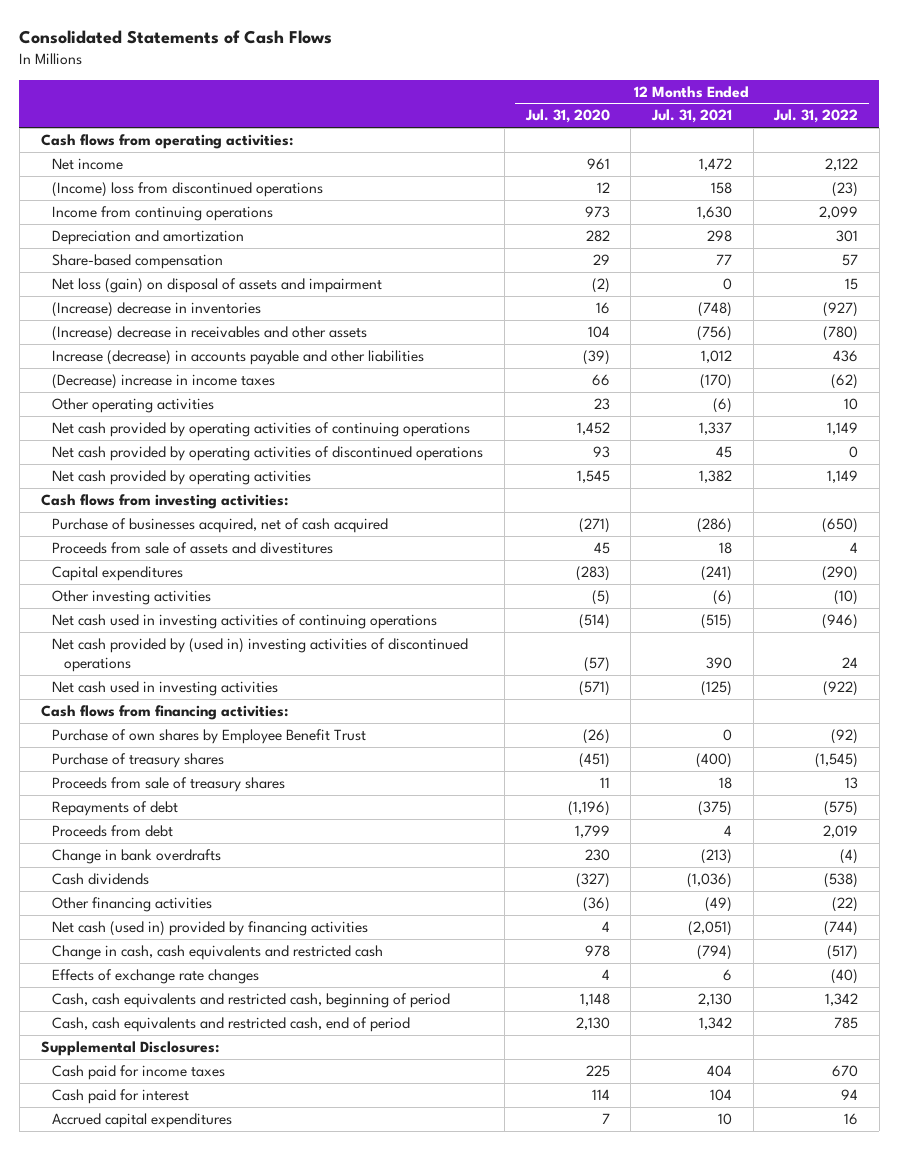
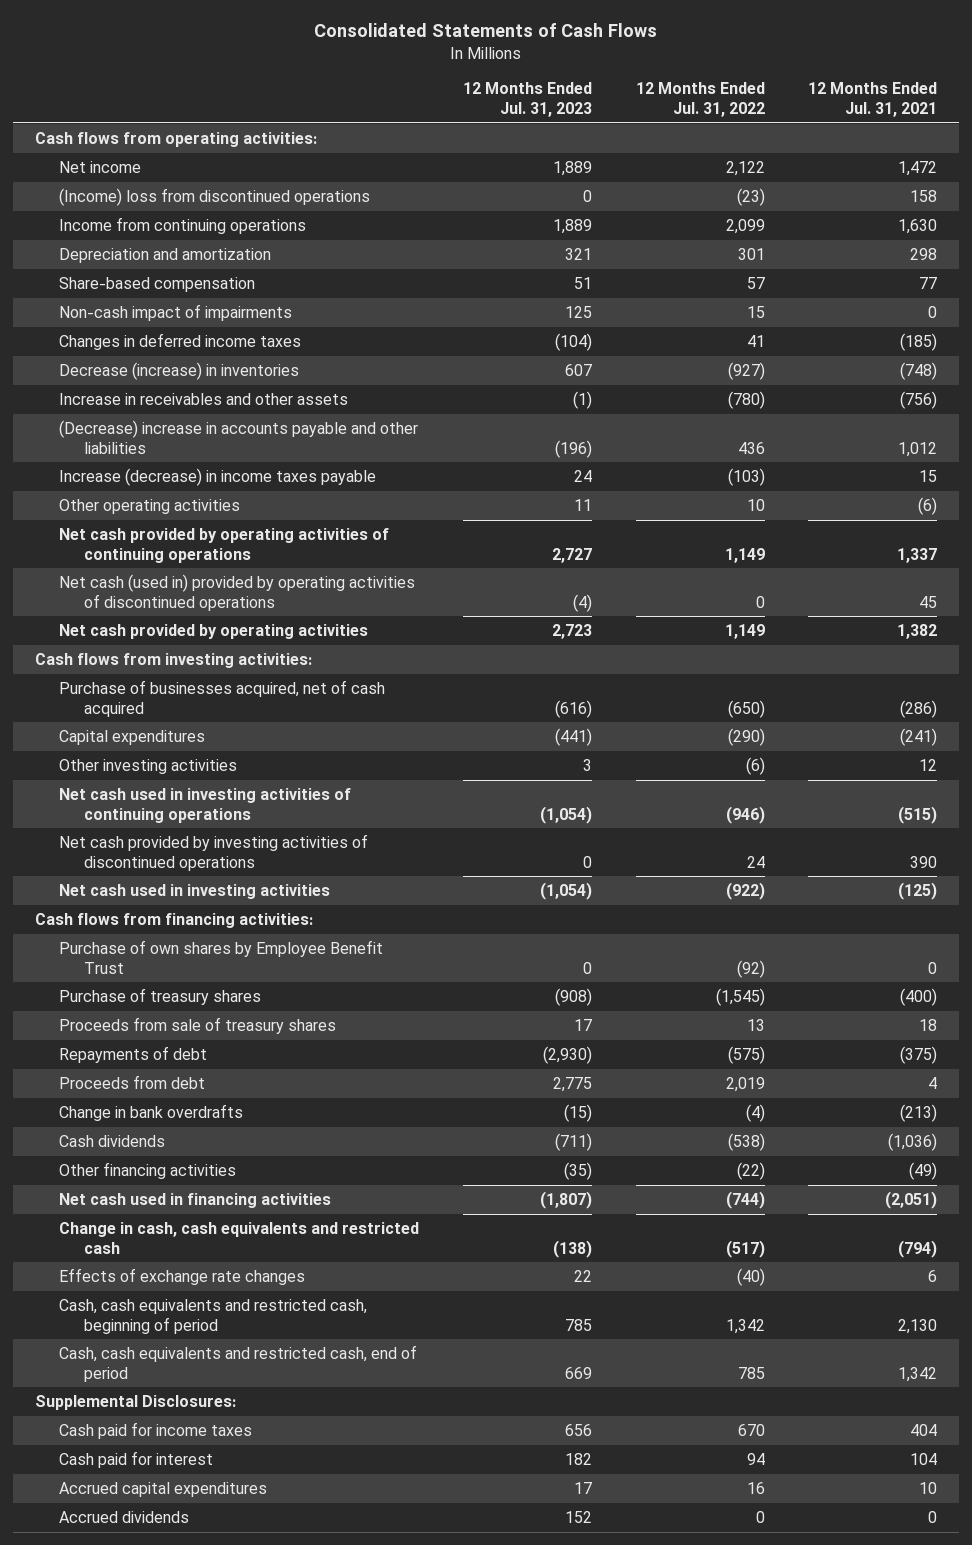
[524,109,610,124] Jul. 31, 2020 -> none
none -> [462,82,592,118] 12 Months Ended Jul. 31, 2023
[52,277,383,293] Net loss (gain) on disposal of assets and impairment -> [59,303,293,321] Non-cash impact of impairments
none -> [59,332,302,350] Changes in deferred income taxes
[52,301,262,317] (Increase) decrease in inventories -> [59,361,300,380] Decrease (increase) in inventories
[52,325,368,341] (Increase) decrease in receivables and other assets -> [59,392,349,405] Increase in receivables and other assets
[52,349,425,365] Increase (decrease) in accounts payable and other liabilities -> [59,419,419,454] (Decrease) increase in accounts payable and other liabilities
[52,373,276,389] (Decrease) increase in income taxes -> [59,467,377,486] Increase (decrease) in income taxes payable
[699,373,732,389] (170) -> [919,469,938,482] 15
[831,373,859,389] (62) -> [727,467,765,486] (103)
[52,445,484,461] Net cash provided by operating activities of discontinued operations -> [59,573,416,611] Net cash (used in) provided by operating activities of discontinued operations
[52,541,334,554] Proceeds from sale of assets and divestitures -> none
[712,589,732,605] (6) -> [919,758,938,771] 12
[834,589,859,605] (10) -> [745,756,765,775] (6)
[52,637,469,673] Net cash provided by (used in) investing activities of discontinued operations -> [59,833,369,871] Net cash provided by investing activities of discontinued operations
[52,920,369,936] Net cash (used in) provided by financing activities -> [59,1192,332,1208] Net cash used in financing activities
none -> [59,1510,190,1523] Accrued dividends

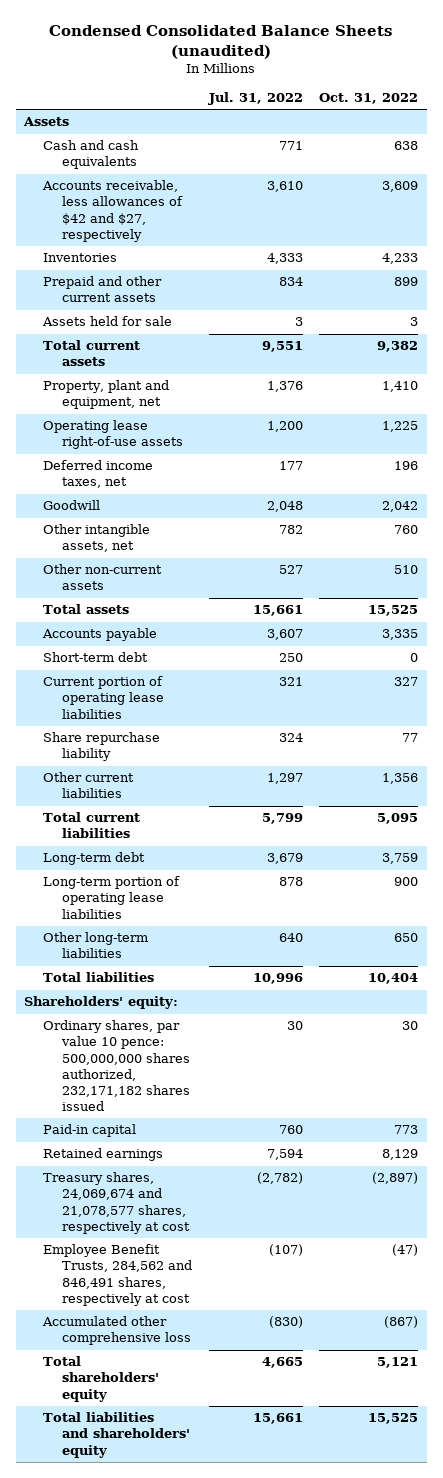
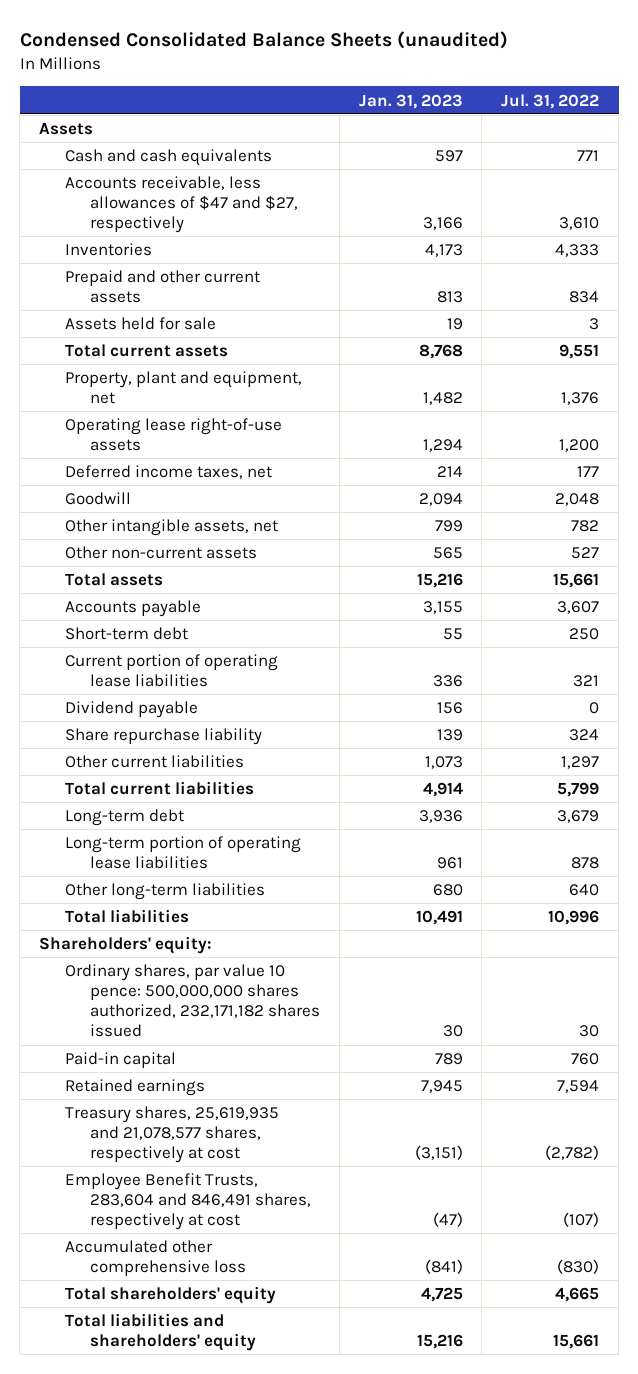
[319,93,419,105] Oct. 31, 2022 -> none
none -> [358,93,463,109] Jan. 31, 2023
[42,180,183,242] Accounts receivable, less allowances of $42 and $27, respectively -> [64,176,299,234] Accounts receivable, less allowances of $47 and $27, respectively
none -> [64,701,198,719] Dividend payable
[43,1172,190,1234] Treasury shares, 24,069,674 and 21,078,577 shares, respectively at cost -> [64,1106,279,1164] Treasury shares, 25,619,935 and 21,078,577 shares, respectively at cost
[43,1244,192,1306] Employee Benefit Trusts, 284,562 and 846,491 shares, respectively at cost -> [64,1173,312,1231] Employee Benefit Trusts, 283,604 and 846,491 shares, respectively at cost

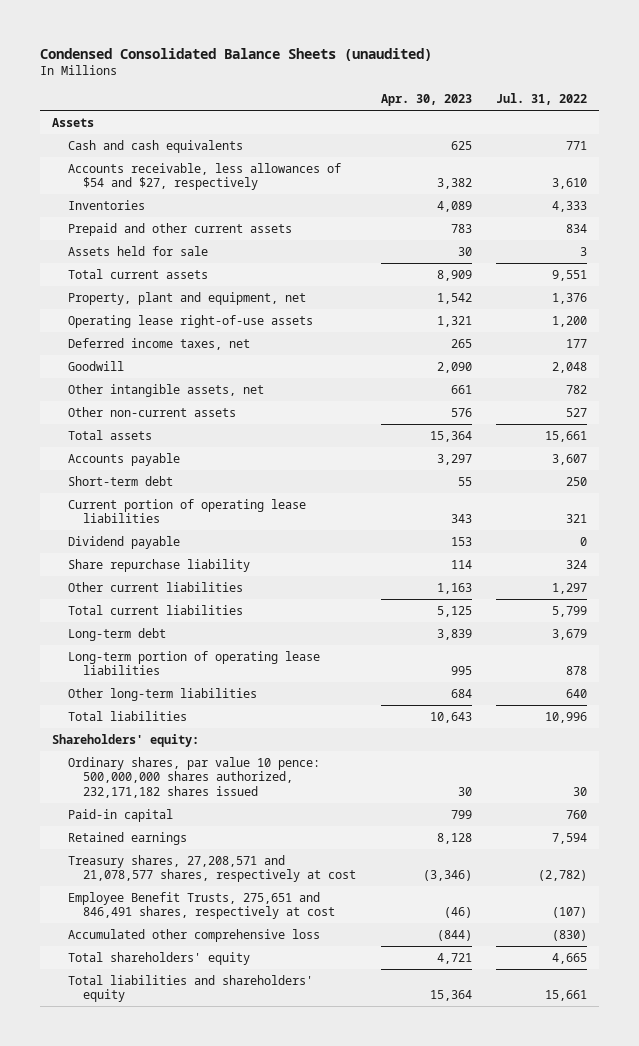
[358,93,463,109] Jan. 31, 2023 -> none
none -> [380,94,472,107] Apr. 30, 2023
[64,176,299,234] Accounts receivable, less allowances of $47 and $27, respectively -> [67,162,341,191] Accounts receivable, less allowances of $54 and $27, respectively
[64,1106,279,1164] Treasury shares, 25,619,935 and 21,078,577 shares, respectively at cost -> [67,854,357,883] Treasury shares, 27,208,571 and 21,078,577 shares, respectively at cost
[64,1173,312,1231] Employee Benefit Trusts, 283,604 and 846,491 shares, respectively at cost -> [67,891,336,920] Employee Benefit Trusts, 275,651 and 846,491 shares, respectively at cost

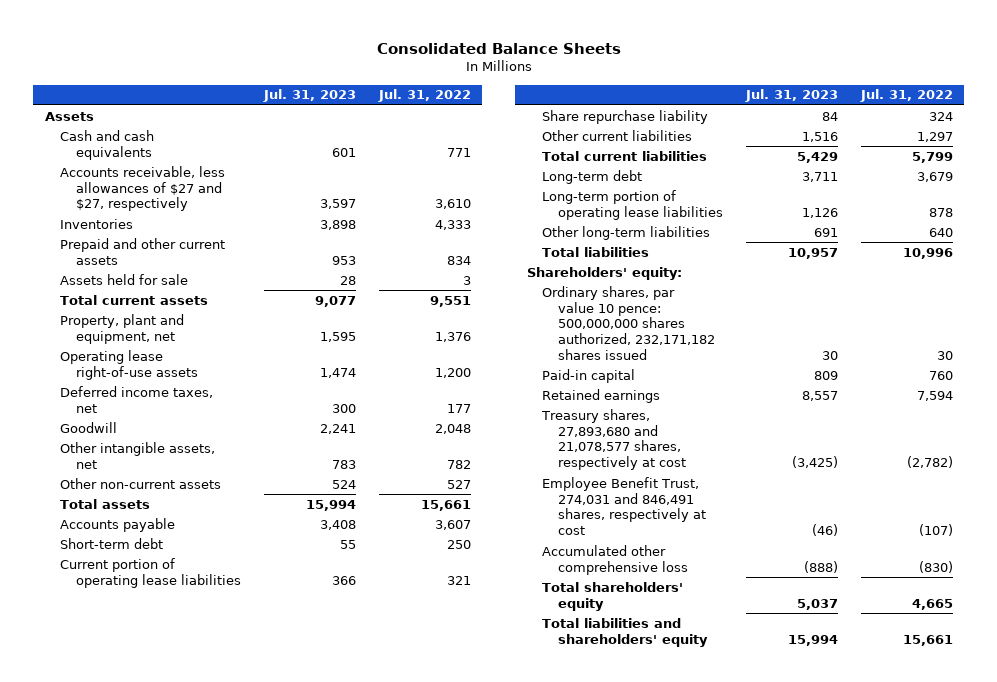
[40,47,433,61] Condensed Consolidated Balance Sheets (unaudited) -> [376,42,621,54] Consolidated Balance Sheets
[380,94,472,107] Apr. 30, 2023 -> none
none -> [263,89,357,103] Jul. 31, 2023
[67,162,341,191] Accounts receivable, less allowances of $54 and $27, respectively -> [60,165,226,212] Accounts receivable, less allowances of $27 and $27, respectively
[67,535,180,549] Dividend payable -> none
[67,854,357,883] Treasury shares, 27,208,571 and 21,078,577 shares, respectively at cost -> [541,408,687,471] Treasury shares, 27,893,680 and 21,078,577 shares, respectively at cost
[67,891,336,920] Employee Benefit Trusts, 275,651 and 846,491 shares, respectively at cost -> [542,476,707,536] Employee Benefit Trust, 274,031 and 846,491 shares, respectively at cost

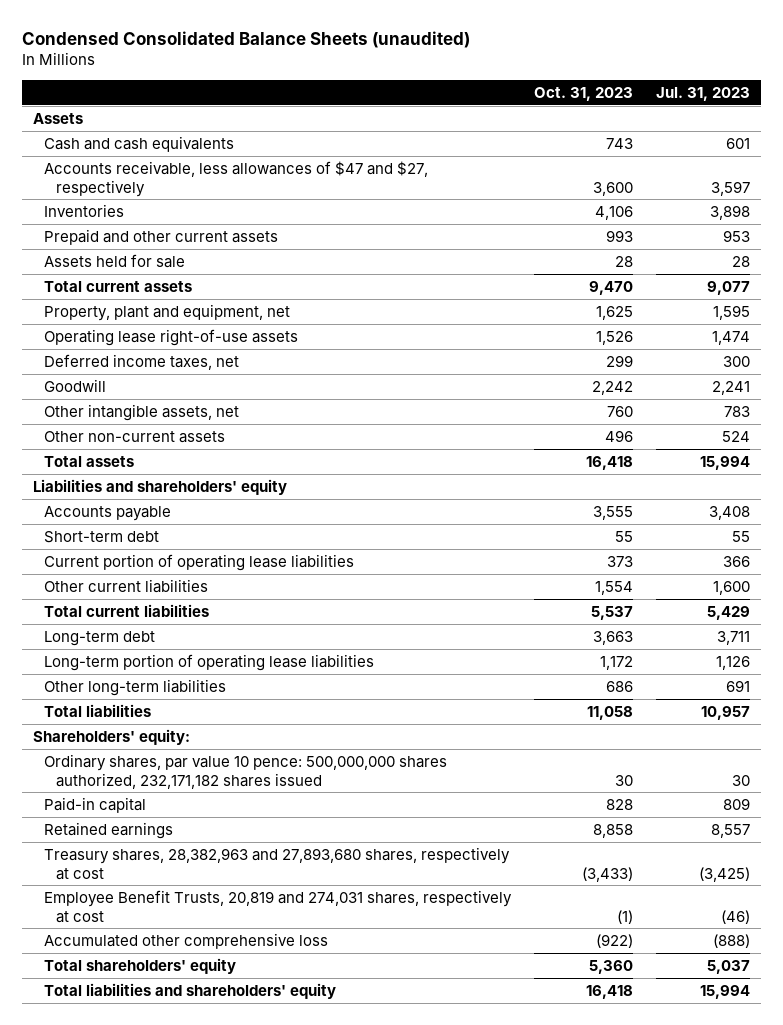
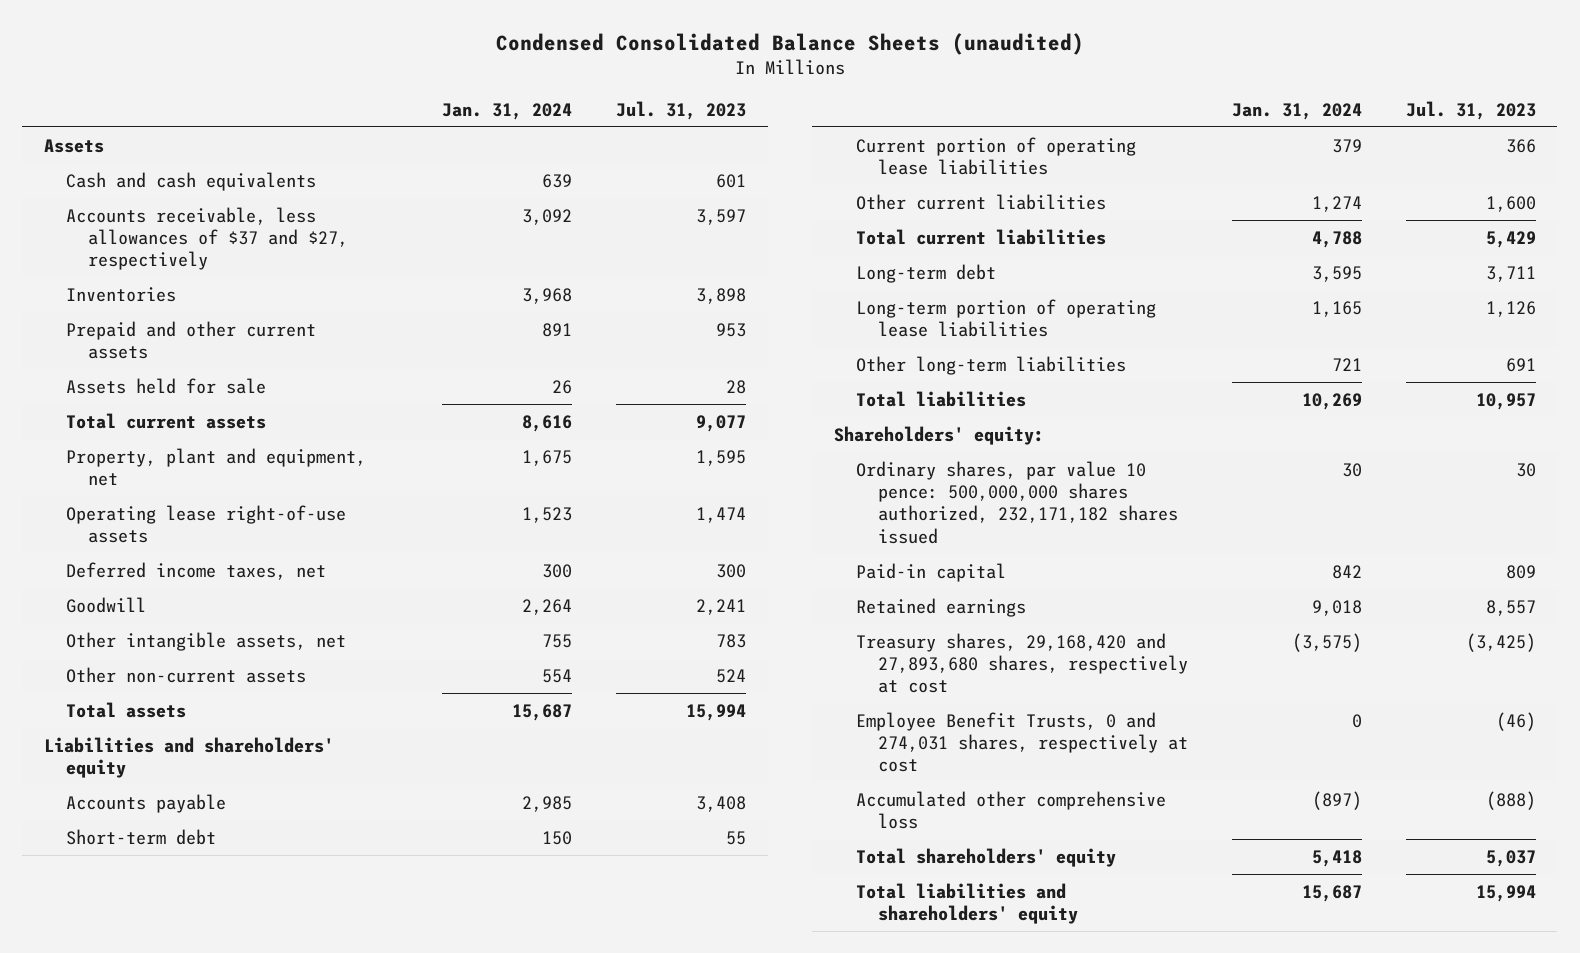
[534,86,634,101] Oct. 31, 2023 -> none
none -> [441,102,572,120] Jan. 31, 2024
[44,160,429,197] Accounts receivable, less allowances of $47 and $27, respectively -> [65,206,348,271] Accounts receivable, less allowances of $37 and $27, respectively
[44,846,511,880] Treasury shares, 28,382,963 and 27,893,680 shares, respectively at cost -> [855,632,1188,694] Treasury shares, 29,168,420 and 27,893,680 shares, respectively at cost
[44,889,513,923] Employee Benefit Trusts, 20,819 and 274,031 shares, respectively at cost -> [855,711,1188,773] Employee Benefit Trusts, 0 and 274,031 shares, respectively at cost

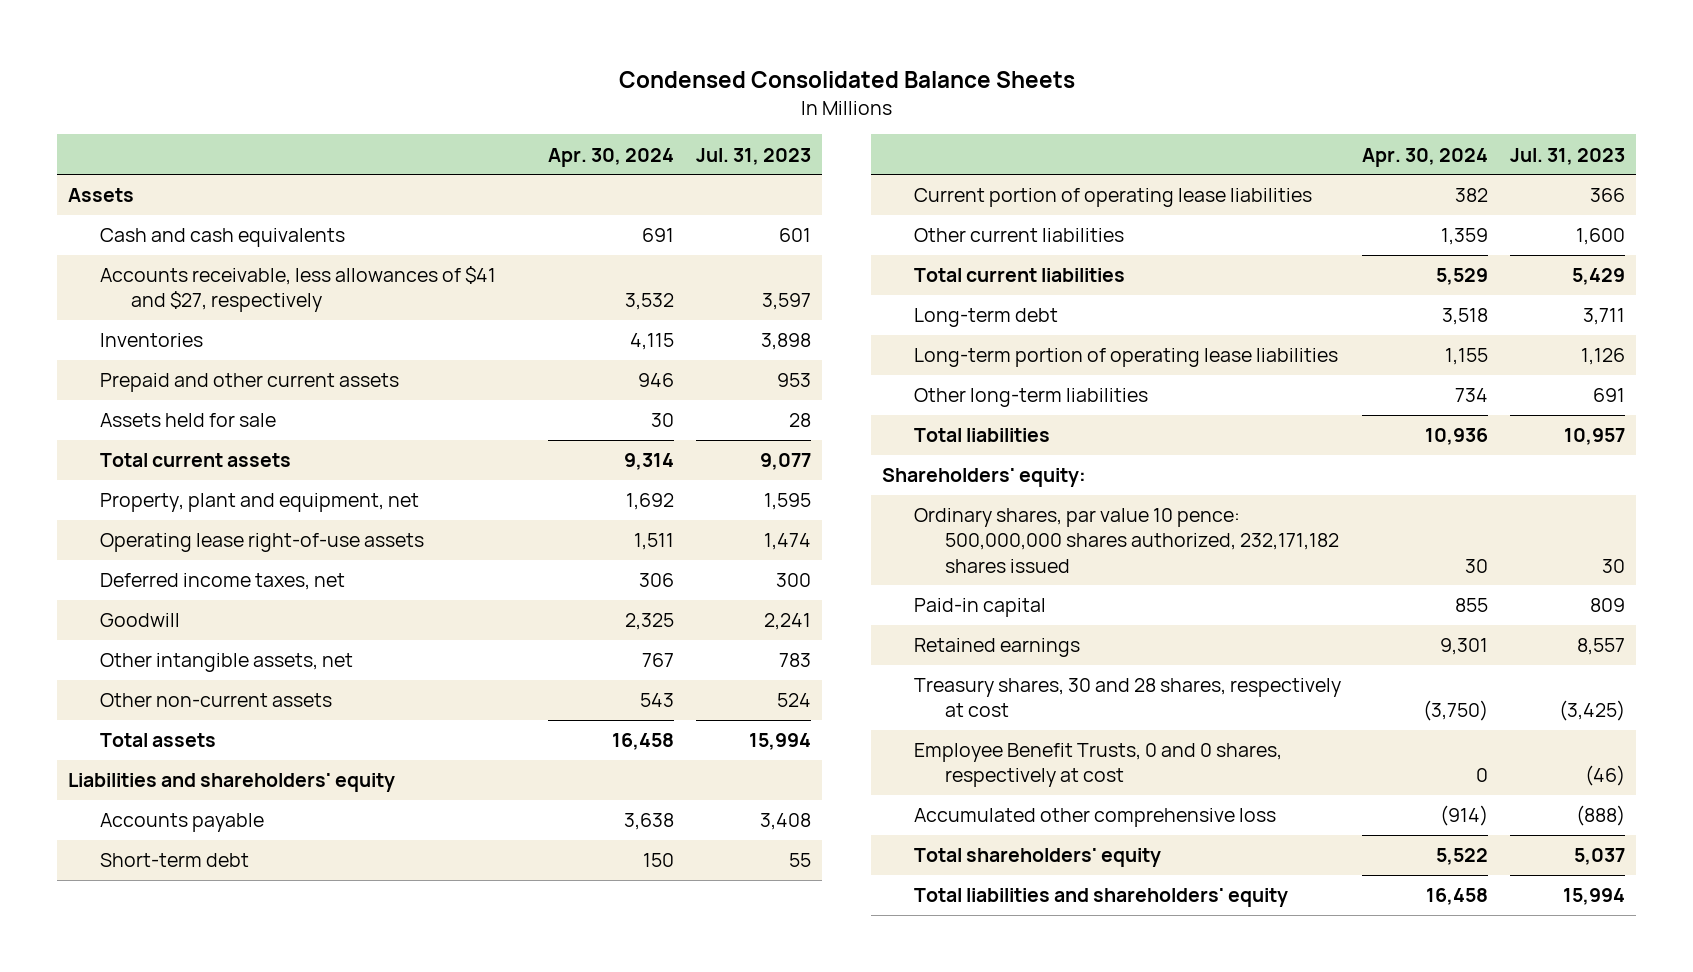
[495,33,1084,56] Condensed Consolidated Balance Sheets (unaudited) -> [618,71,1075,89] Condensed Consolidated Balance Sheets
[441,102,572,120] Jan. 31, 2024 -> none
none -> [548,147,675,167] Apr. 30, 2024
[65,206,348,271] Accounts receivable, less allowances of $37 and $27, respectively -> [99,266,496,313] Accounts receivable, less allowances of $41 and $27, respectively
[855,632,1188,694] Treasury shares, 29,168,420 and 27,893,680 shares, respectively at cost -> [913,678,1341,718] Treasury shares, 30 and 28 shares, respectively at cost
[855,711,1188,773] Employee Benefit Trusts, 0 and 274,031 shares, respectively at cost -> [913,743,1282,788] Employee Benefit Trusts, 0 and 0 shares, respectively at cost

